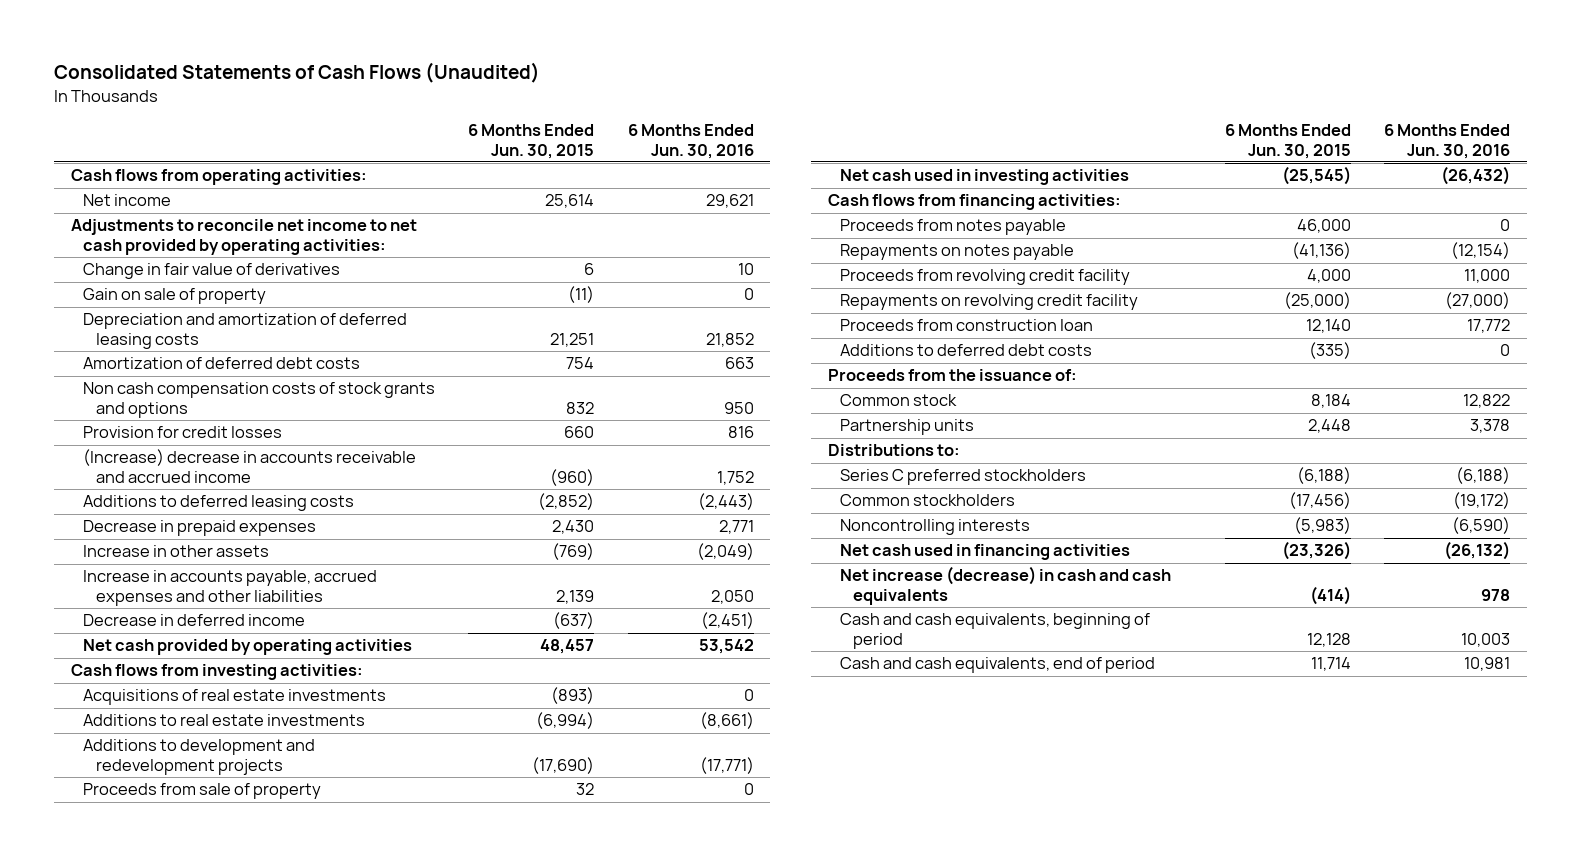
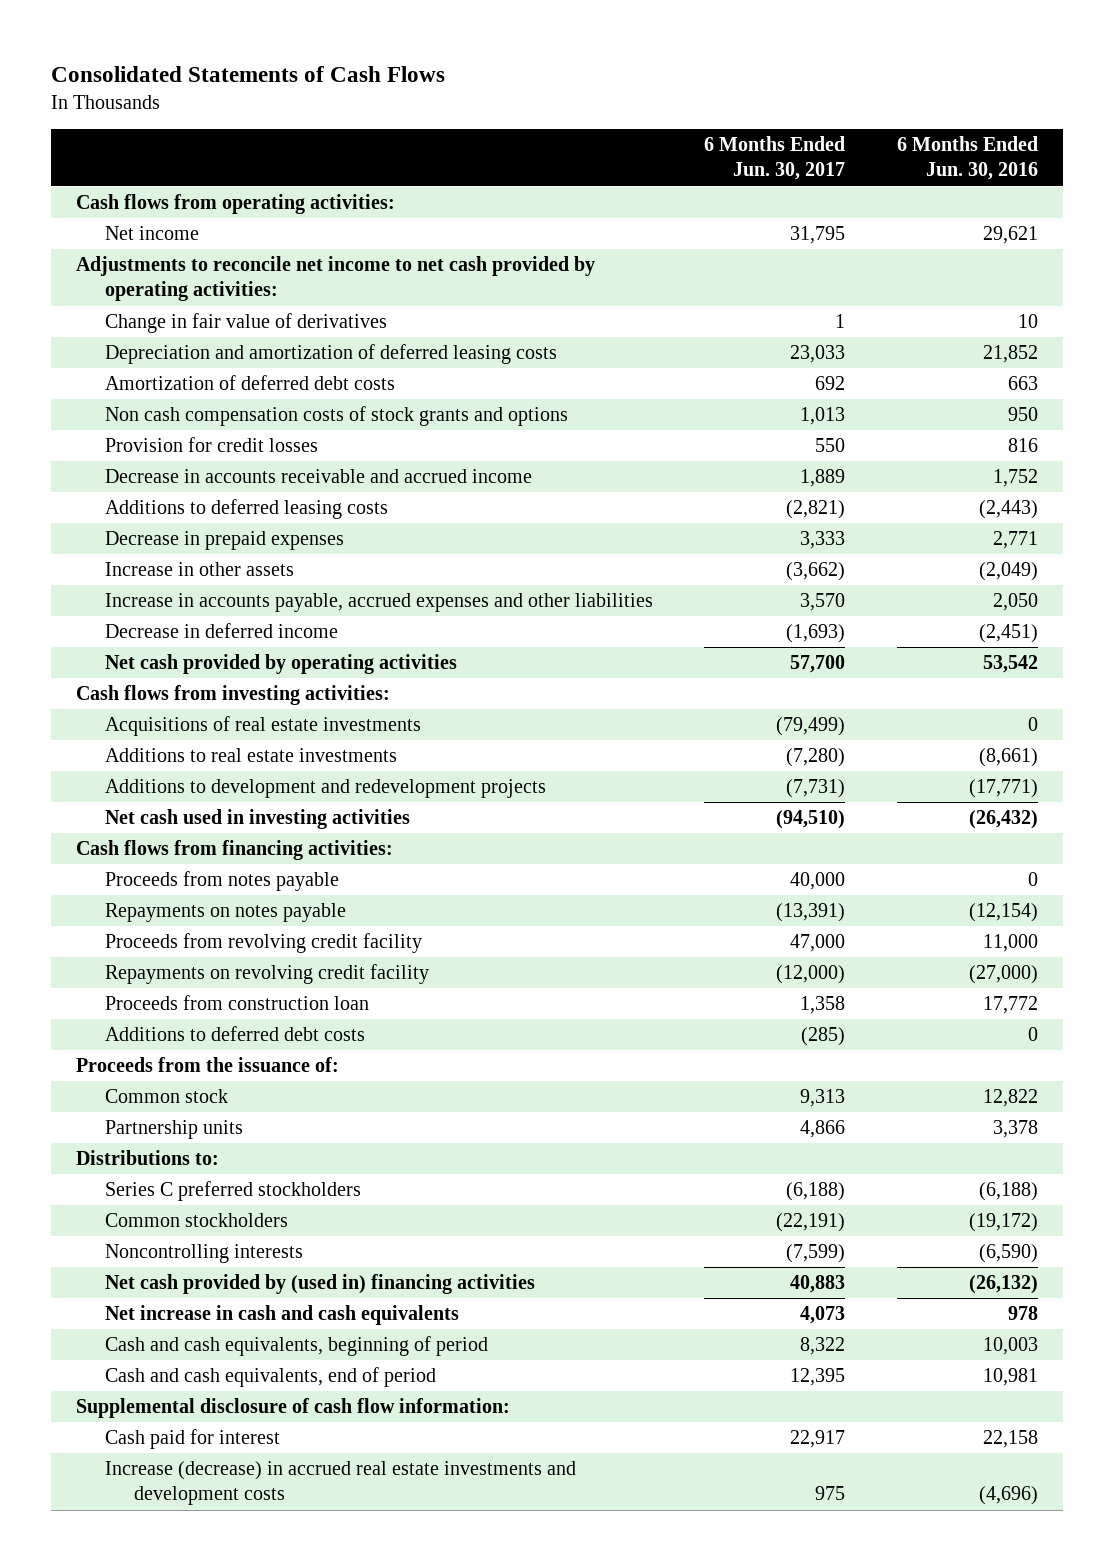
[54,62,541,84] Consolidated Statements of Cash Flows (Unaudited) -> [50,65,445,82] Consolidated Statements of Cash Flows
[468,124,595,159] 6 Months Ended Jun. 30, 2015 -> none
none -> [704,136,846,181] 6 Months Ended Jun. 30, 2017
[83,288,267,305] Gain on sale of property -> none
[83,449,417,483] (Increase) decrease in accounts receivable and accrued income -> [105,469,533,484] Decrease in accounts receivable and accrued income
[83,783,322,800] Proceeds from sale of property -> none
[840,544,1131,561] Net cash used in financing activities -> [105,1274,536,1295] Net cash provided by (used in) financing activities
[840,566,1172,605] Net increase (decrease) in cash and cash equivalents -> [105,1305,460,1326] Net increase in cash and cash equivalents
none -> [76,1398,511,1419] Supplemental disclosure of cash flow information:
none -> [105,1429,281,1450] Cash paid for interest
none -> [105,1461,577,1506] Increase (decrease) in accrued real estate investments and development costs

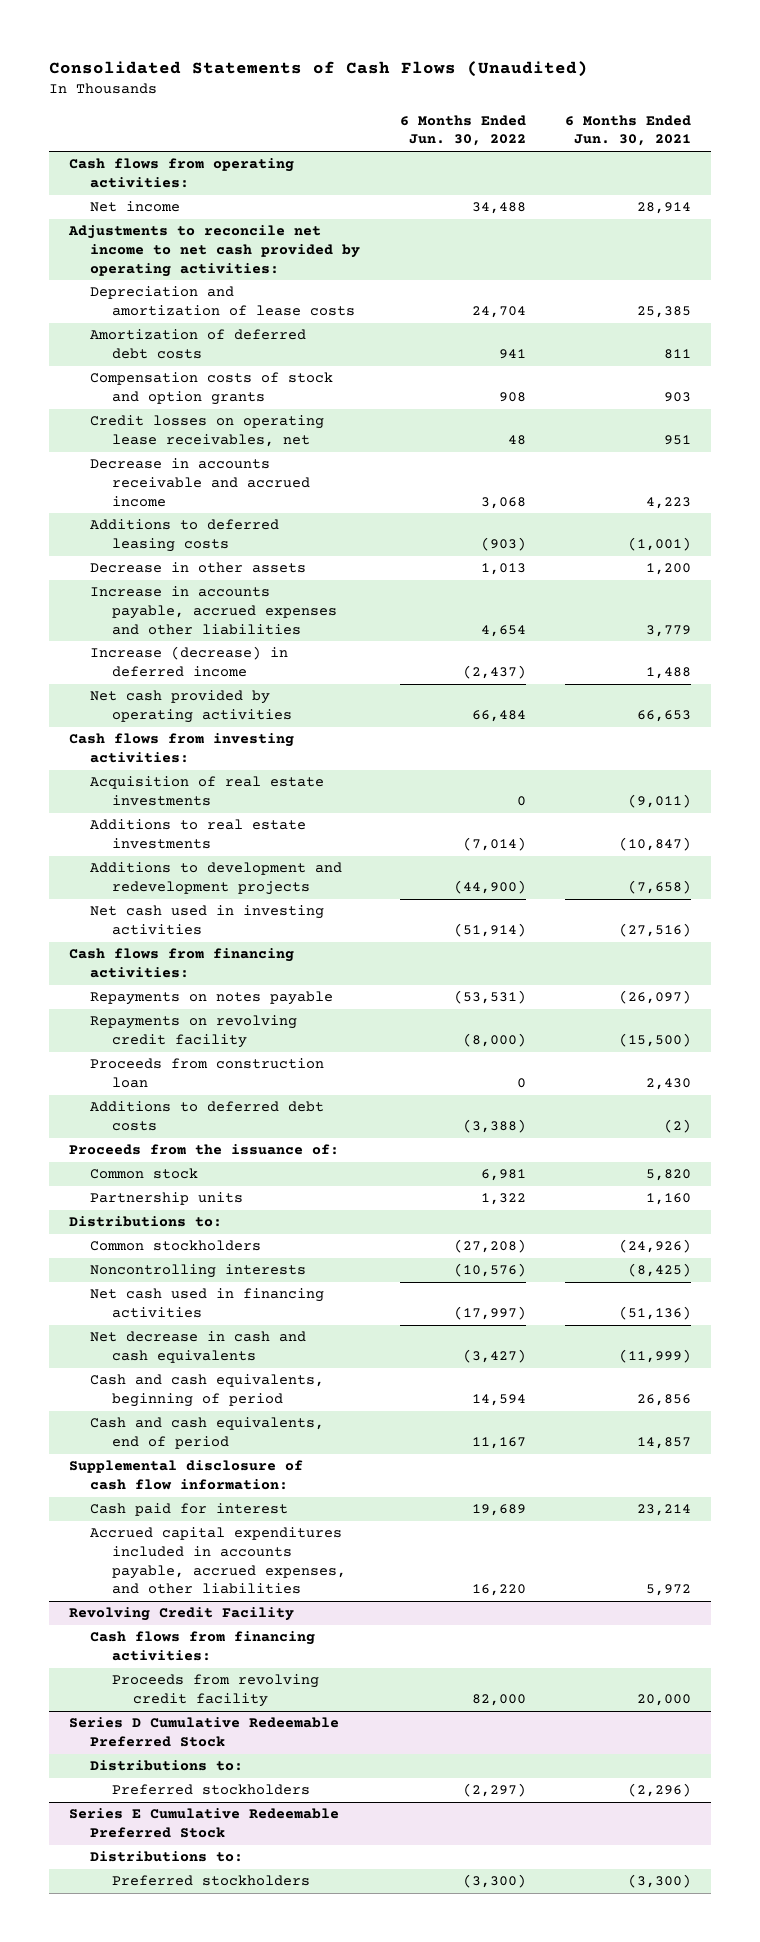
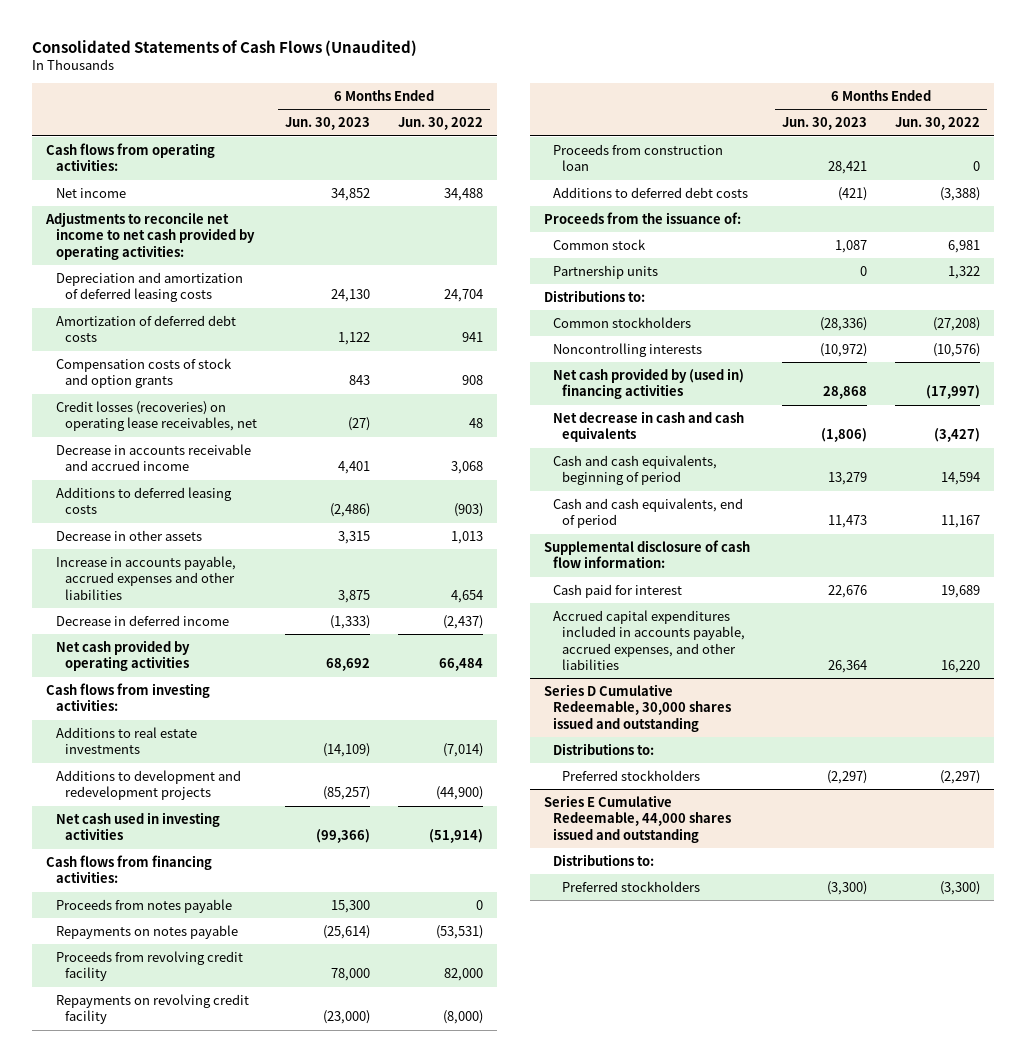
[565,114,692,147] 6 Months Ended Jun. 30, 2021 -> none
none -> [284,117,370,131] Jun. 30, 2023
[90,286,355,317] Depreciation and amortization of lease costs -> [55,271,243,303] Depreciation and amortization of deferred leasing costs
[90,415,325,448] Credit losses on operating lease receivables, net -> [55,400,257,432] Credit losses (recoveries) on operating lease receivables, net
[90,646,289,678] Increase (decrease) in deferred income -> [55,614,229,626] Decrease in deferred income
[90,776,325,807] Acquisition of real estate investments -> none
none -> [55,898,232,913] Proceeds from notes payable
none -> [55,950,243,982] Proceeds from revolving credit facility
[90,1288,325,1319] Net cash used in financing activities -> [552,367,744,400] Net cash provided by (used in) financing activities
[69,1607,295,1622] Revolving Credit Facility -> none
[90,1631,316,1662] Cash flows from financing activities: -> none
[111,1674,319,1708] Proceeds from revolving credit facility -> none
[69,1717,340,1748] Series D Cumulative Redeemable Preferred Stock -> [543,683,731,732] Series D Cumulative Redeemable, 30,000 shares issued and outstanding
[69,1808,340,1839] Series E Cumulative Redeemable Preferred Stock -> [543,794,731,843] Series E Cumulative Redeemable, 44,000 shares issued and outstanding

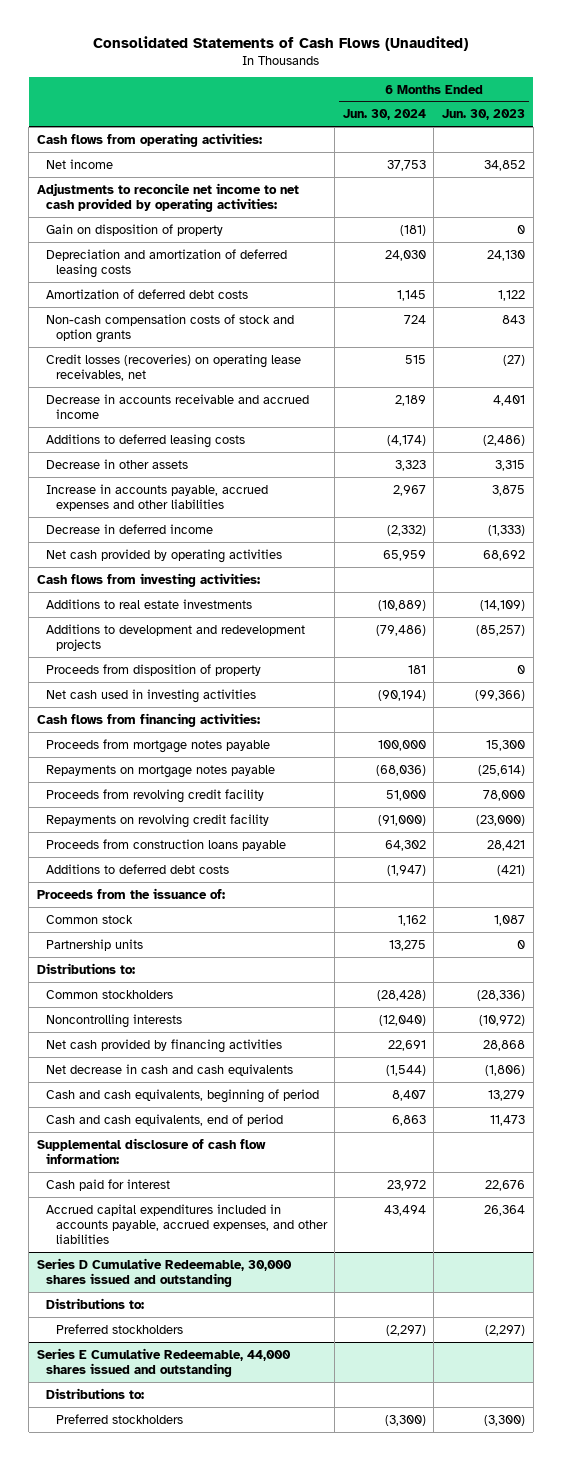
[397,117,483,131] Jun. 30, 2022 -> none
none -> [342,109,426,121] Jun. 30, 2024
none -> [46,223,224,236] Gain on disposition of property
[55,357,232,389] Compensation costs of stock and option grants -> [46,313,295,343] Non-cash compensation costs of stock and option grants
none -> [46,663,262,676] Proceeds from disposition of property
[55,898,232,913] Proceeds from notes payable -> [46,738,271,753] Proceeds from mortgage notes payable
[55,924,238,939] Repayments on notes payable -> [46,764,276,778] Repayments on mortgage notes payable
[552,143,723,172] Proceeds from construction loan -> [46,838,287,851] Proceeds from construction loans payable
[552,367,744,400] Net cash provided by (used in) financing activities -> [46,1038,283,1053] Net cash provided by financing activities

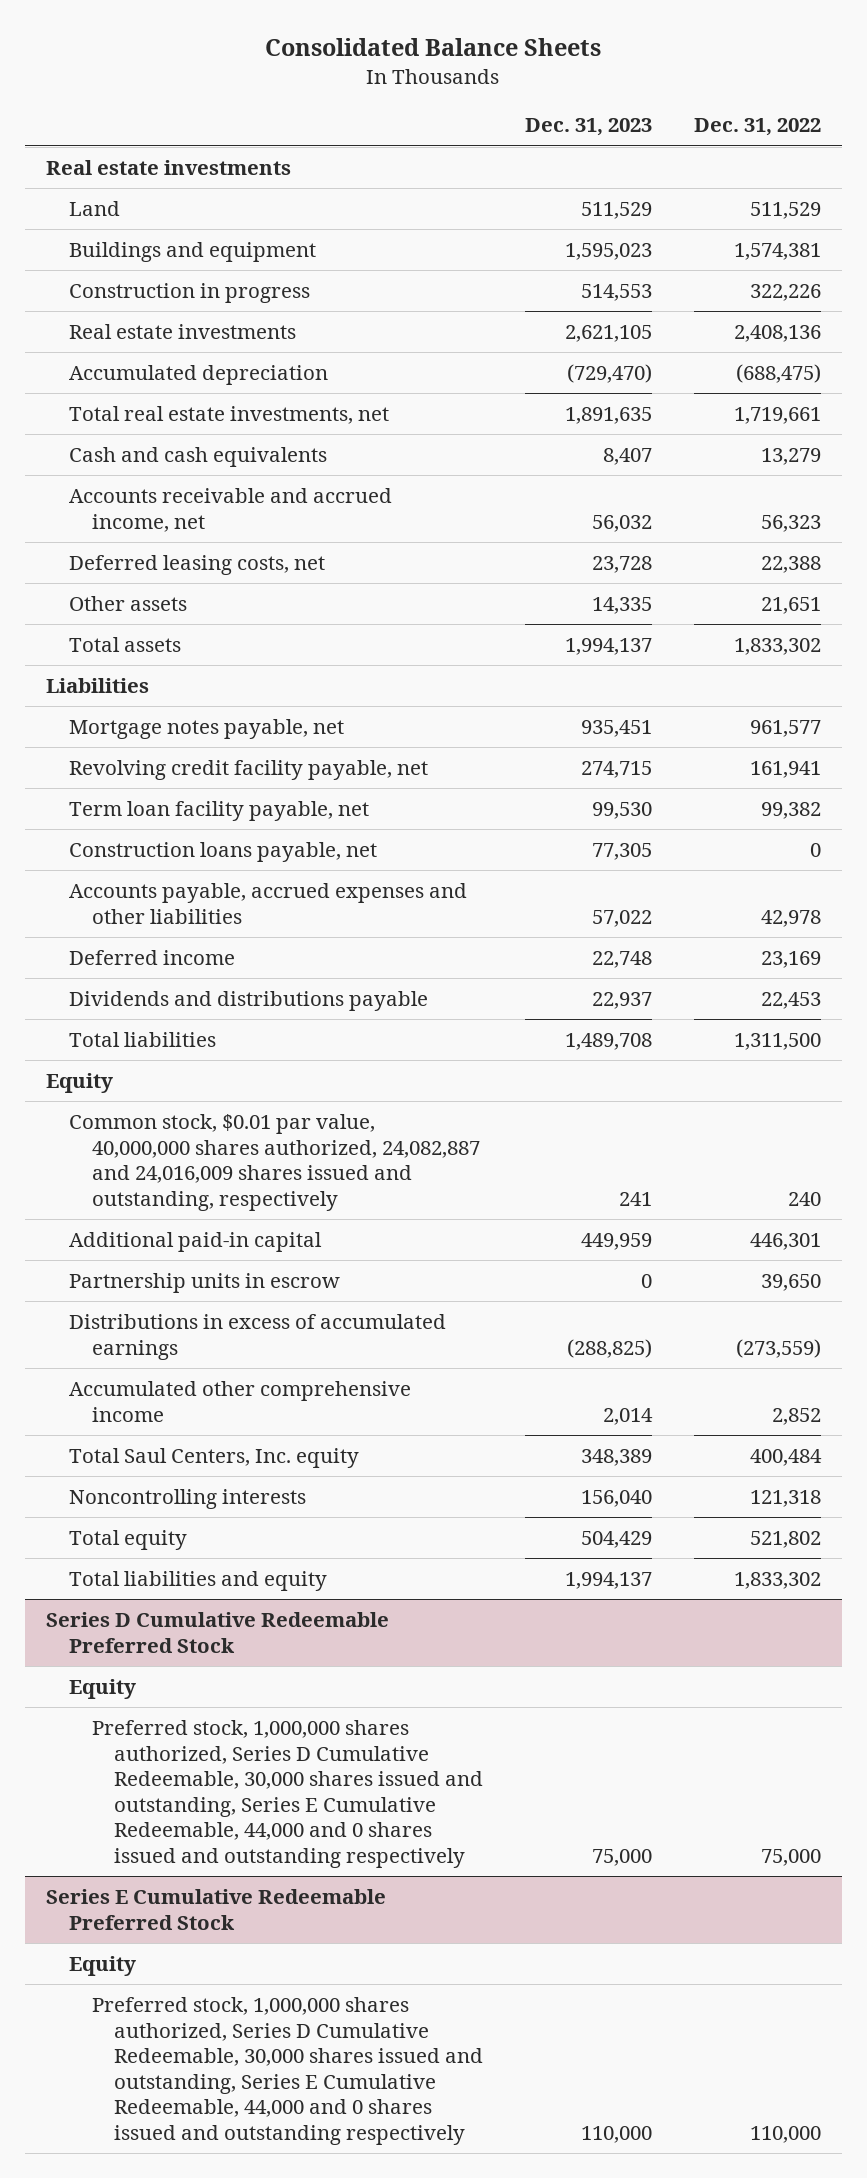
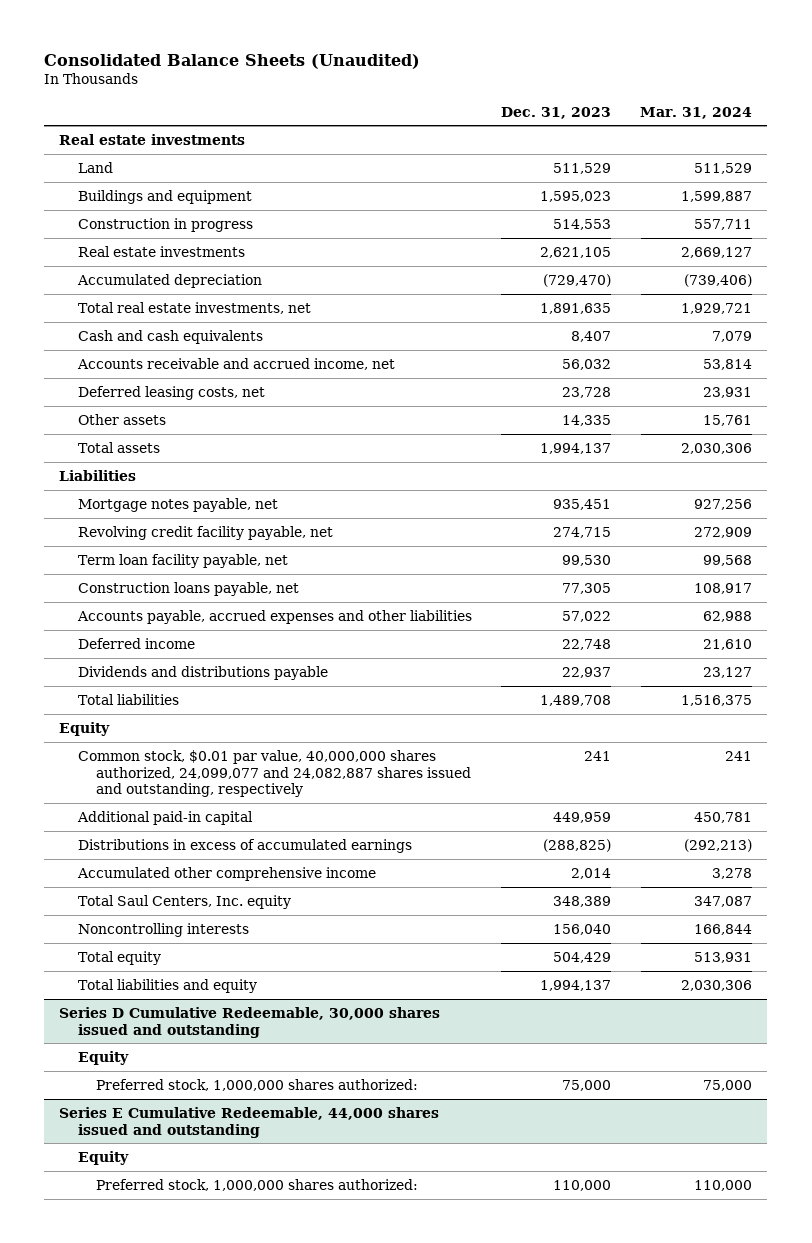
[265,38,602,57] Consolidated Balance Sheets -> [44,53,421,69] Consolidated Balance Sheets (Unaudited)
[694,118,822,137] Dec. 31, 2022 -> none
none -> [640,106,753,119] Mar. 31, 2024
[68,1113,480,1211] Common stock, $0.01 par value, 40,000,000 shares authorized, 24,082,887 and 24,016,009 shares issued and outstanding, respectively -> [77,749,472,798] Common stock, $0.01 par value, 40,000,000 shares authorized, 24,099,077 and 24,082,887 shares issued and outstanding, respectively
[68,1272,340,1293] Partnership units in escrow -> none
[45,1611,389,1653] Series D Cumulative Redeemable Preferred Stock -> [59,1006,441,1038] Series D Cumulative Redeemable, 30,000 shares issued and outstanding
[91,1719,484,1868] Preferred stock, 1,000,000 shares authorized, Series D Cumulative Redeemable, 30,000 shares issued and outstanding, Series E Cumulative Redeemable, 44,000 and 0 shares issued and outstanding respectively -> [96,1078,419,1091] Preferred stock, 1,000,000 shares authorized:
[45,1888,386,1930] Series E Cumulative Redeemable Preferred Stock -> [59,1106,440,1138] Series E Cumulative Redeemable, 44,000 shares issued and outstanding
[91,1996,484,2145] Preferred stock, 1,000,000 shares authorized, Series D Cumulative Redeemable, 30,000 shares issued and outstanding, Series E Cumulative Redeemable, 44,000 and 0 shares issued and outstanding respectively -> [96,1178,419,1191] Preferred stock, 1,000,000 shares authorized:

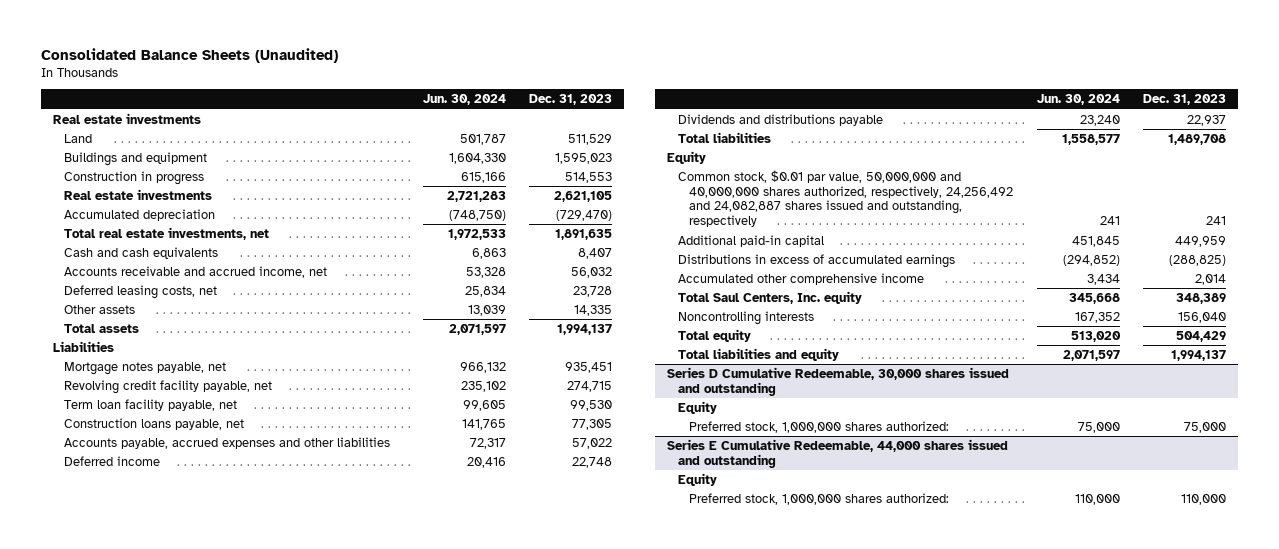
[640,106,753,119] Mar. 31, 2024 -> none
none -> [422,94,506,106] Jun. 30, 2024
[77,749,472,798] Common stock, $0.01 par value, 40,000,000 shares authorized, 24,099,077 and 24,082,887 shares issued and outstanding, respectively -> [678,169,1014,228] Common stock, $0.01 par value, 50,000,000 and 40,000,000 shares authorized, respectively, 24,256,492 and 24,082,887 shares issued and outstanding, respectively

